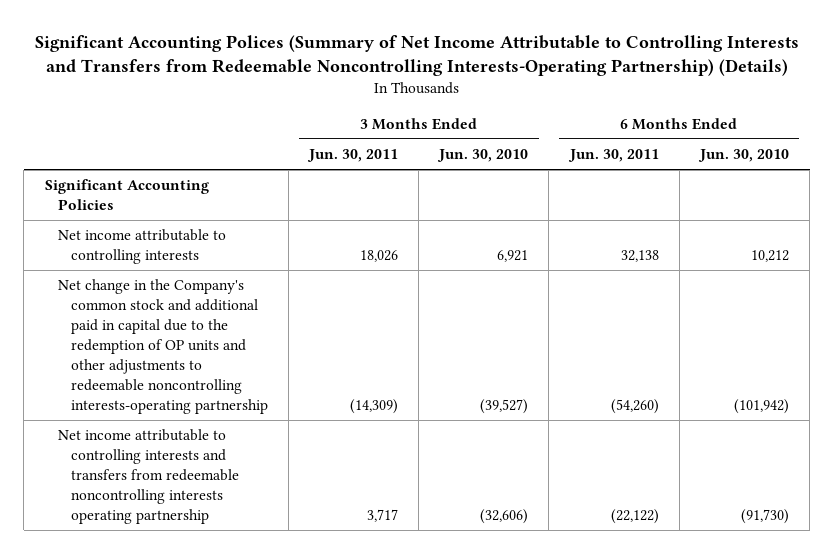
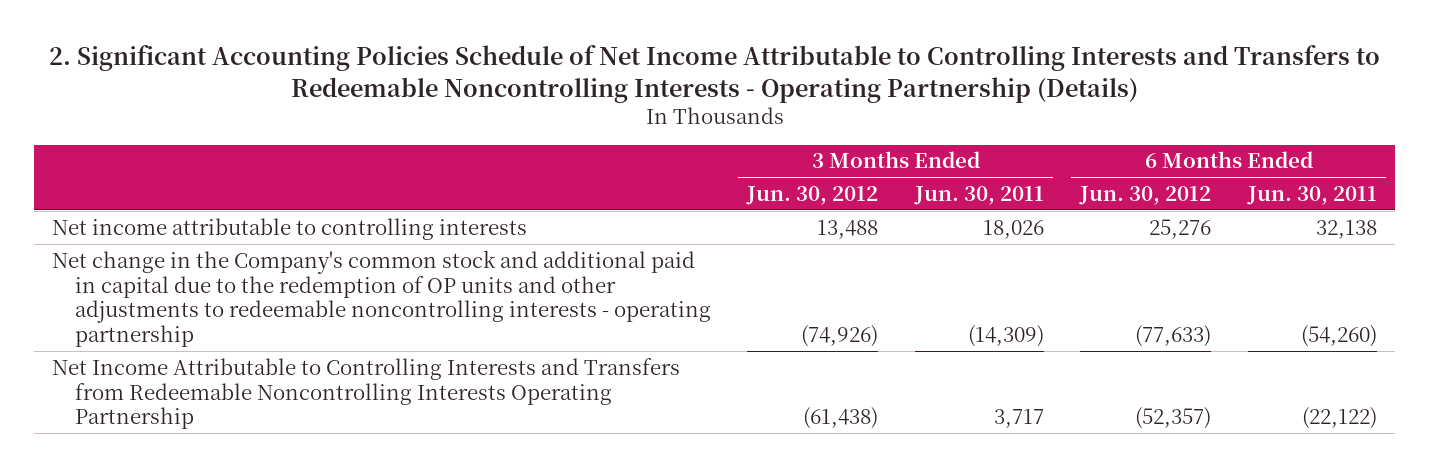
[34,35,799,77] Significant Accounting Polices (Summary of Net Income Attributable to Controlling Interests and Transfers from Redeemable Noncontrolling Interests-Operating Partnership) (Details) -> [48,45,1380,103] 2. Significant Accounting Policies Schedule of Net Income Attributable to Controlling Interests and Transfers to Redeemable Noncontrolling Interests - Operating Partnership (Details)
[437,149,529,163] Jun. 30, 2010 -> none
[697,149,789,163] Jun. 30, 2010 -> none
none -> [746,185,879,205] Jun. 30, 2012
none -> [1079,185,1212,205] Jun. 30, 2012
[44,179,209,211] Significant Accounting Policies -> none
[57,279,268,414] Net change in the Company's common stock and additional paid in capital due to the redemption of OP units and other adjustments to redeemable noncontrolling interests-operating partnership -> [52,249,712,348] Net change in the Company's common stock and additional paid in capital due to the redemption of OP units and other adjustments to redeemable noncontrolling interests - operating partnership
[57,429,239,524] Net income attributable to controlling interests and transfers from redeemable noncontrolling interests operating partnership -> [52,357,681,430] Net Income Attributable to Controlling Interests and Transfers from Redeemable Noncontrolling Interests Operating Partnership

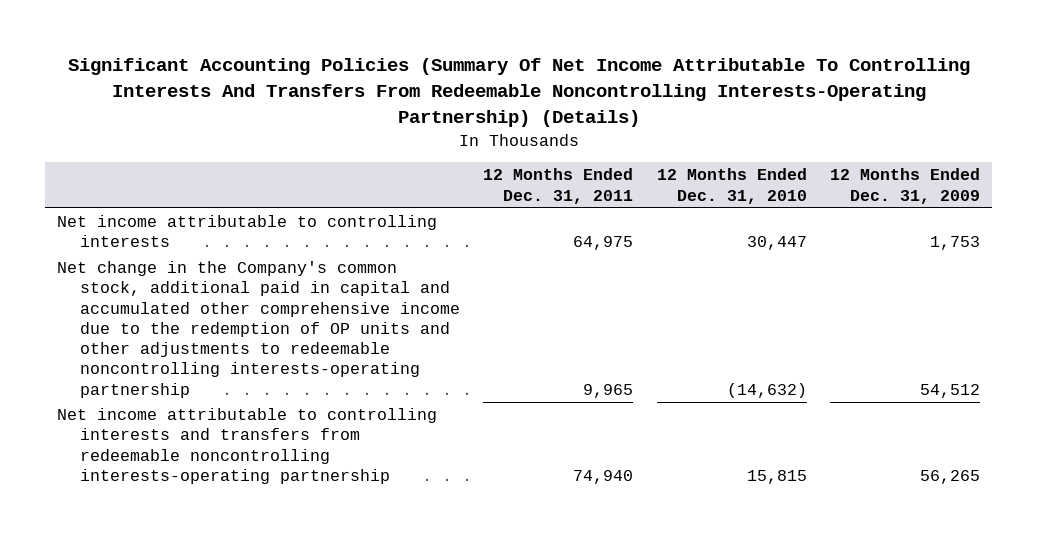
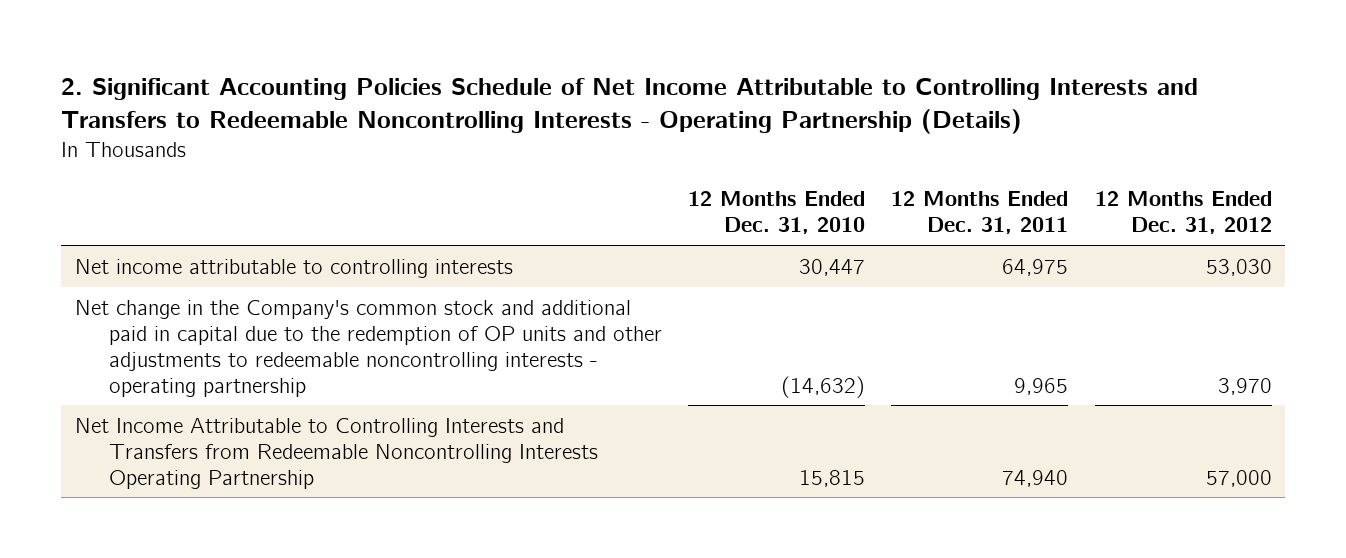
[67,58,970,128] Significant Accounting Policies (Summary Of Net Income Attributable To Controlling Interests And Transfers From Redeemable Noncontrolling Interests-Operating Partnership) (Details) -> [61,77,1199,135] 2. Significant Accounting Policies Schedule of Net Income Attributable to Controlling Interests and Transfers to Redeemable Noncontrolling Interests - Operating Partnership (Details)
[830,168,981,204] 12 Months Ended Dec. 31, 2009 -> none
none -> [1094,191,1272,235] 12 Months Ended Dec. 31, 2012
[57,261,460,398] Net change in the Company's common stock, additional paid in capital and accumulated other comprehensive income due to the redemption of OP units and other adjustments to redeemable noncontrolling interests-operating partnership -> [74,299,662,397] Net change in the Company's common stock and additional paid in capital due to the redemption of OP units and other adjustments to redeemable noncontrolling interests - operating partnership
[57,408,438,484] Net income attributable to controlling interests and transfers from redeemable noncontrolling interests-operating partnership -> [74,417,598,489] Net Income Attributable to Controlling Interests and Transfers from Redeemable Noncontrolling Interests Operating Partnership

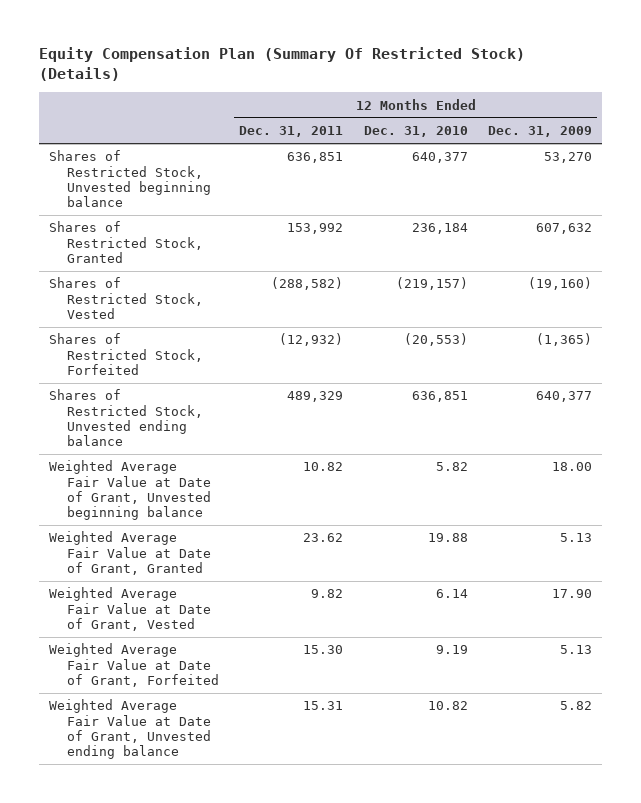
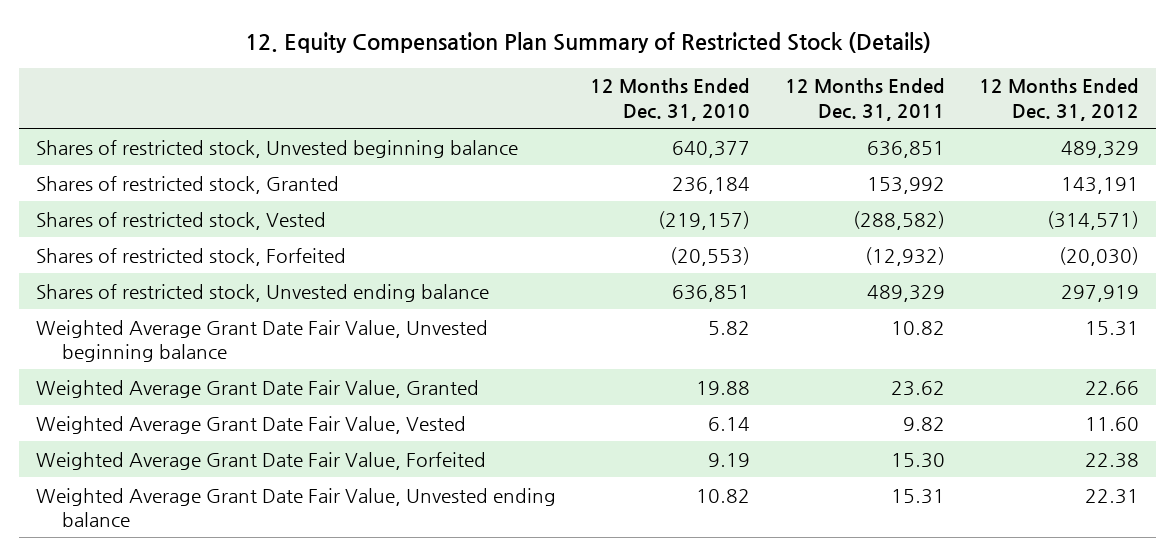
[38,47,525,82] Equity Compensation Plan (Summary Of Restricted Stock) (Details) -> [244,31,931,53] 12. Equity Compensation Plan Summary of Restricted Stock (Details)
[488,126,593,138] Dec. 31, 2009 -> none
none -> [979,78,1140,121] 12 Months Ended Dec. 31, 2012
[49,150,211,207] Shares of Restricted Stock, Unvested beginning balance -> [36,139,519,158] Shares of restricted stock, Unvested beginning balance
[49,221,203,263] Shares of Restricted Stock, Granted -> [36,175,340,194] Shares of restricted stock, Granted
[49,277,203,319] Shares of Restricted Stock, Vested -> [36,211,327,230] Shares of restricted stock, Vested
[49,333,203,375] Shares of Restricted Stock, Forfeited -> [36,247,347,266] Shares of restricted stock, Forfeited
[49,389,203,446] Shares of Restricted Stock, Unvested ending balance -> [36,283,490,302] Shares of restricted stock, Unvested ending balance
[49,460,211,520] Weighted Average Fair Value at Date of Grant, Unvested beginning balance -> [36,319,489,363] Weighted Average Grant Date Fair Value, Unvested beginning balance
[49,531,211,575] Weighted Average Fair Value at Date of Grant, Granted -> [36,379,480,398] Weighted Average Grant Date Fair Value, Granted
[49,587,211,631] Weighted Average Fair Value at Date of Grant, Vested -> [36,415,467,434] Weighted Average Grant Date Fair Value, Vested
[49,643,219,687] Weighted Average Fair Value at Date of Grant, Forfeited -> [36,451,487,470] Weighted Average Grant Date Fair Value, Forfeited
[49,699,211,759] Weighted Average Fair Value at Date of Grant, Unvested ending balance -> [36,487,557,528] Weighted Average Grant Date Fair Value, Unvested ending balance

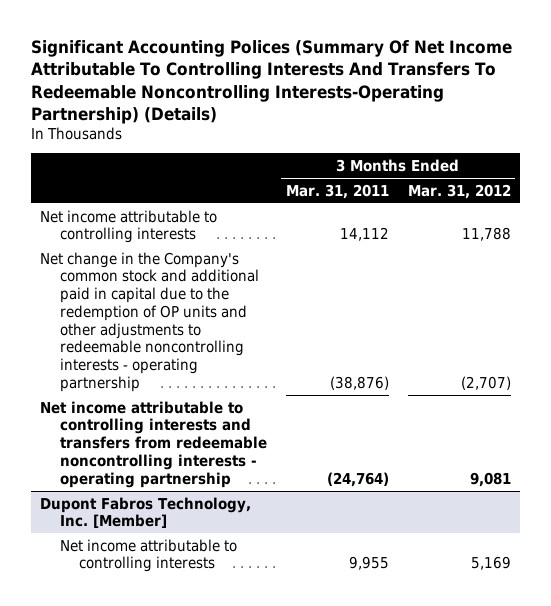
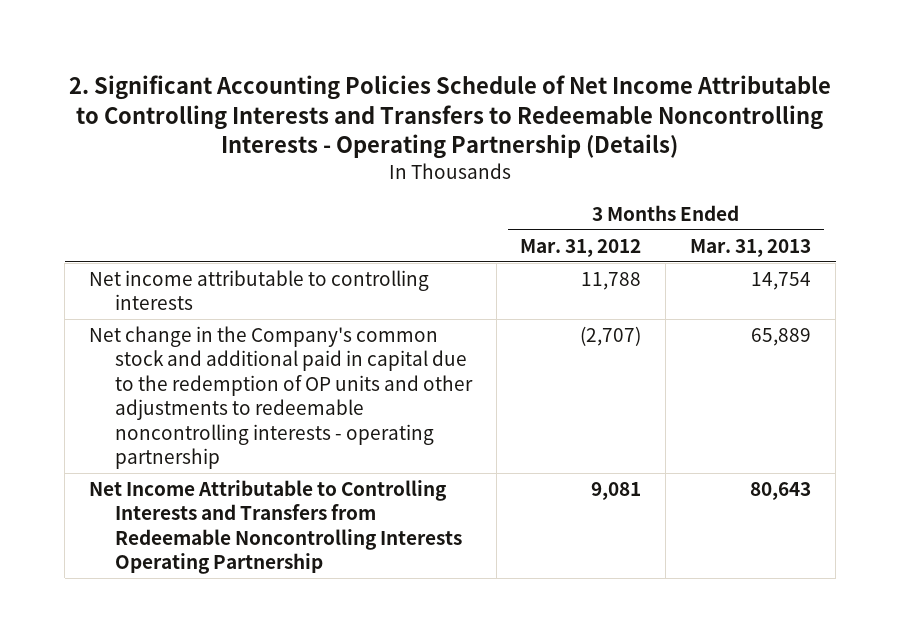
[30,40,512,124] Significant Accounting Polices (Summary Of Net Income Attributable To Controlling Interests And Transfers To Redeemable Noncontrolling Interests-Operating Partnership) (Details) -> [69,75,832,160] 2. Significant Accounting Policies Schedule of Net Income Attributable to Controlling Interests and Transfers to Redeemable Noncontrolling Interests - Operating Partnership (Details)
[285,183,389,199] Mar. 31, 2011 -> none
none -> [690,238,812,257] Mar. 31, 2013
[40,496,252,529] Dupont Fabros Technology, Inc. [Member] -> none
[59,538,237,573] Net income attributable to controlling interests -> none
[40,400,267,488] Net income attributable to controlling interests and transfers from redeemable noncontrolling interests - operating partnership -> [89,479,462,575] Net Income Attributable to Controlling Interests and Transfers from Redeemable Noncontrolling Interests Operating Partnership

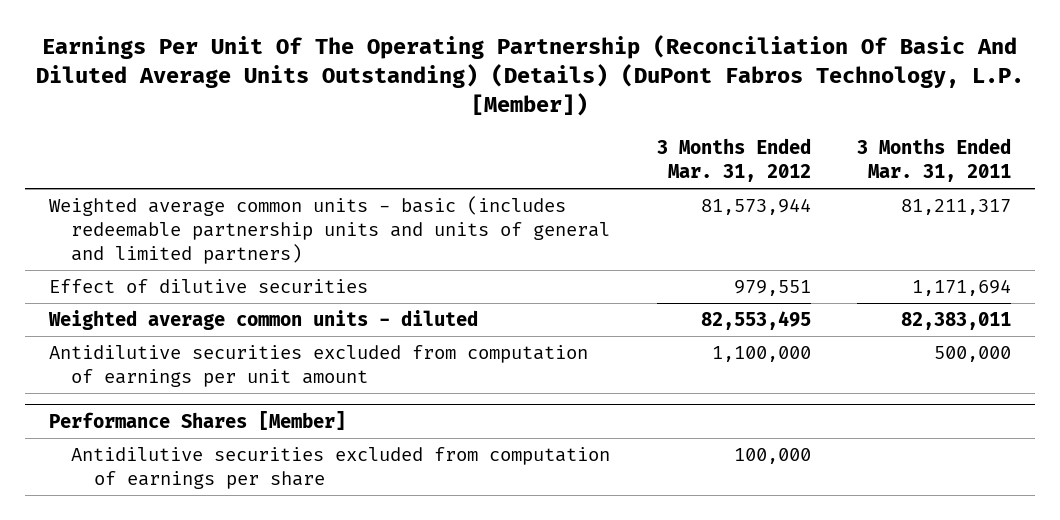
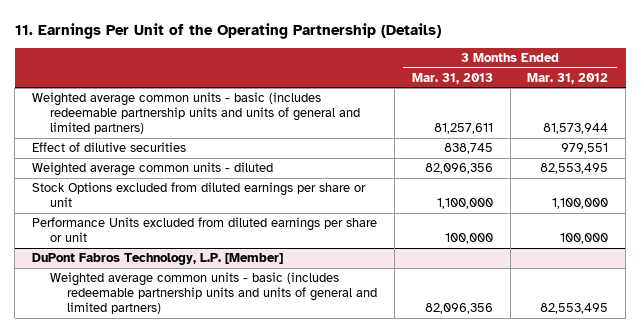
[35,35,1024,117] Earnings Per Unit Of The Operating Partnership (Reconciliation Of Basic And Diluted Average Units Outstanding) (Details) (DuPont Fabros Technology, L.P. [Member]) -> [14,23,441,40] 11. Earnings Per Unit of the Operating Partnership (Details)
[857,137,1012,182] 3 Months Ended Mar. 31, 2011 -> none
none -> [411,72,493,84] Mar. 31, 2013
[48,345,588,388] Antidilutive securities excluded from computation of earnings per unit amount -> none
[48,411,346,431] Performance Shares [Member] -> none
[71,447,611,490] Antidilutive securities excluded from computation of earnings per share -> none
none -> [32,182,367,208] Stock Options excluded from diluted earnings per share or unit
none -> [32,217,378,243] Performance Units excluded from diluted earnings per share or unit
none -> [32,253,284,266] DuPont Fabros Technology, L.P. [Member]
none -> [49,272,378,315] Weighted average common units - basic (includes redeemable partnership units and units of general and limited partners)

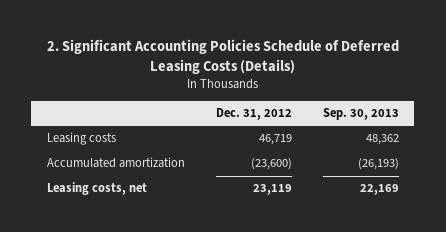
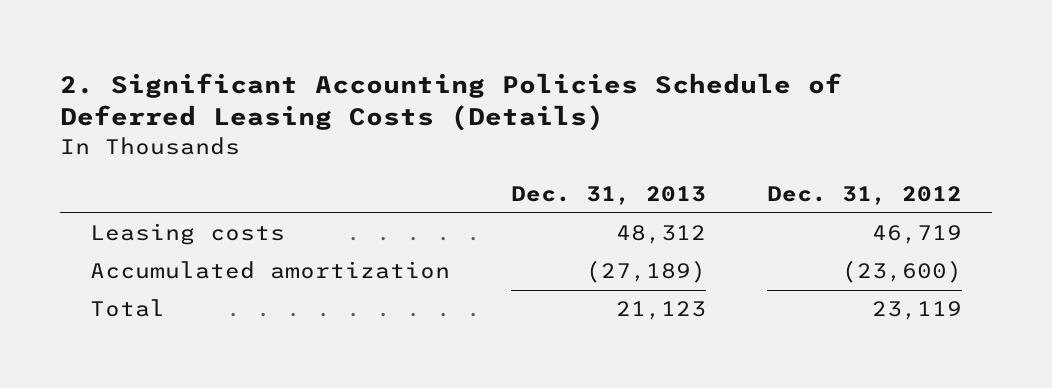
[322,108,399,121] Sep. 30, 2013 -> none
none -> [510,186,706,206] Dec. 31, 2013
[46,182,147,196] Leasing costs, net -> [90,299,166,318] Total

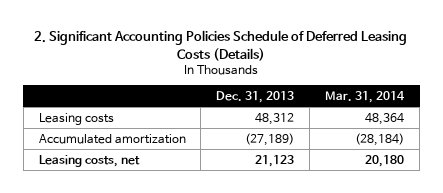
[766,186,962,206] Dec. 31, 2012 -> none
none -> [325,90,406,103] Mar. 31, 2014
[90,299,166,318] Total -> [38,154,140,167] Leasing costs, net

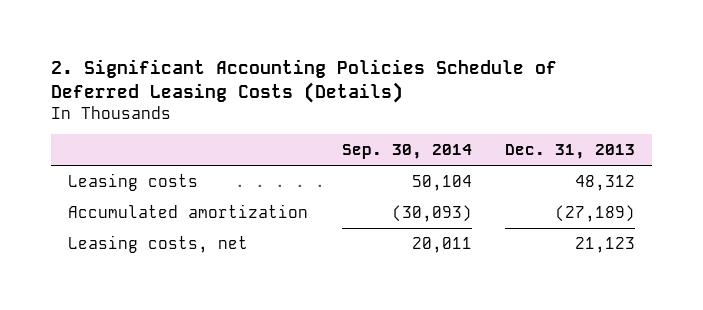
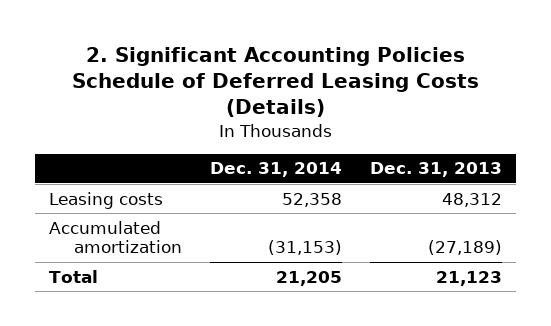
[341,143,472,159] Sep. 30, 2014 -> none
none -> [210,162,343,178] Dec. 31, 2014
[67,234,248,253] Leasing costs, net -> [49,269,99,283] Total

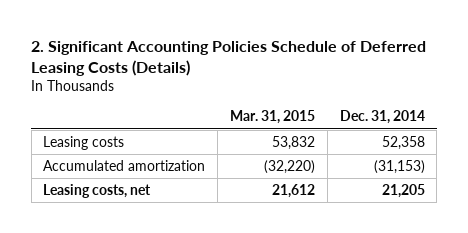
[370,162,503,178] Dec. 31, 2013 -> none
none -> [230,110,316,125] Mar. 31, 2015
[49,269,99,283] Total -> [43,183,152,198] Leasing costs, net

